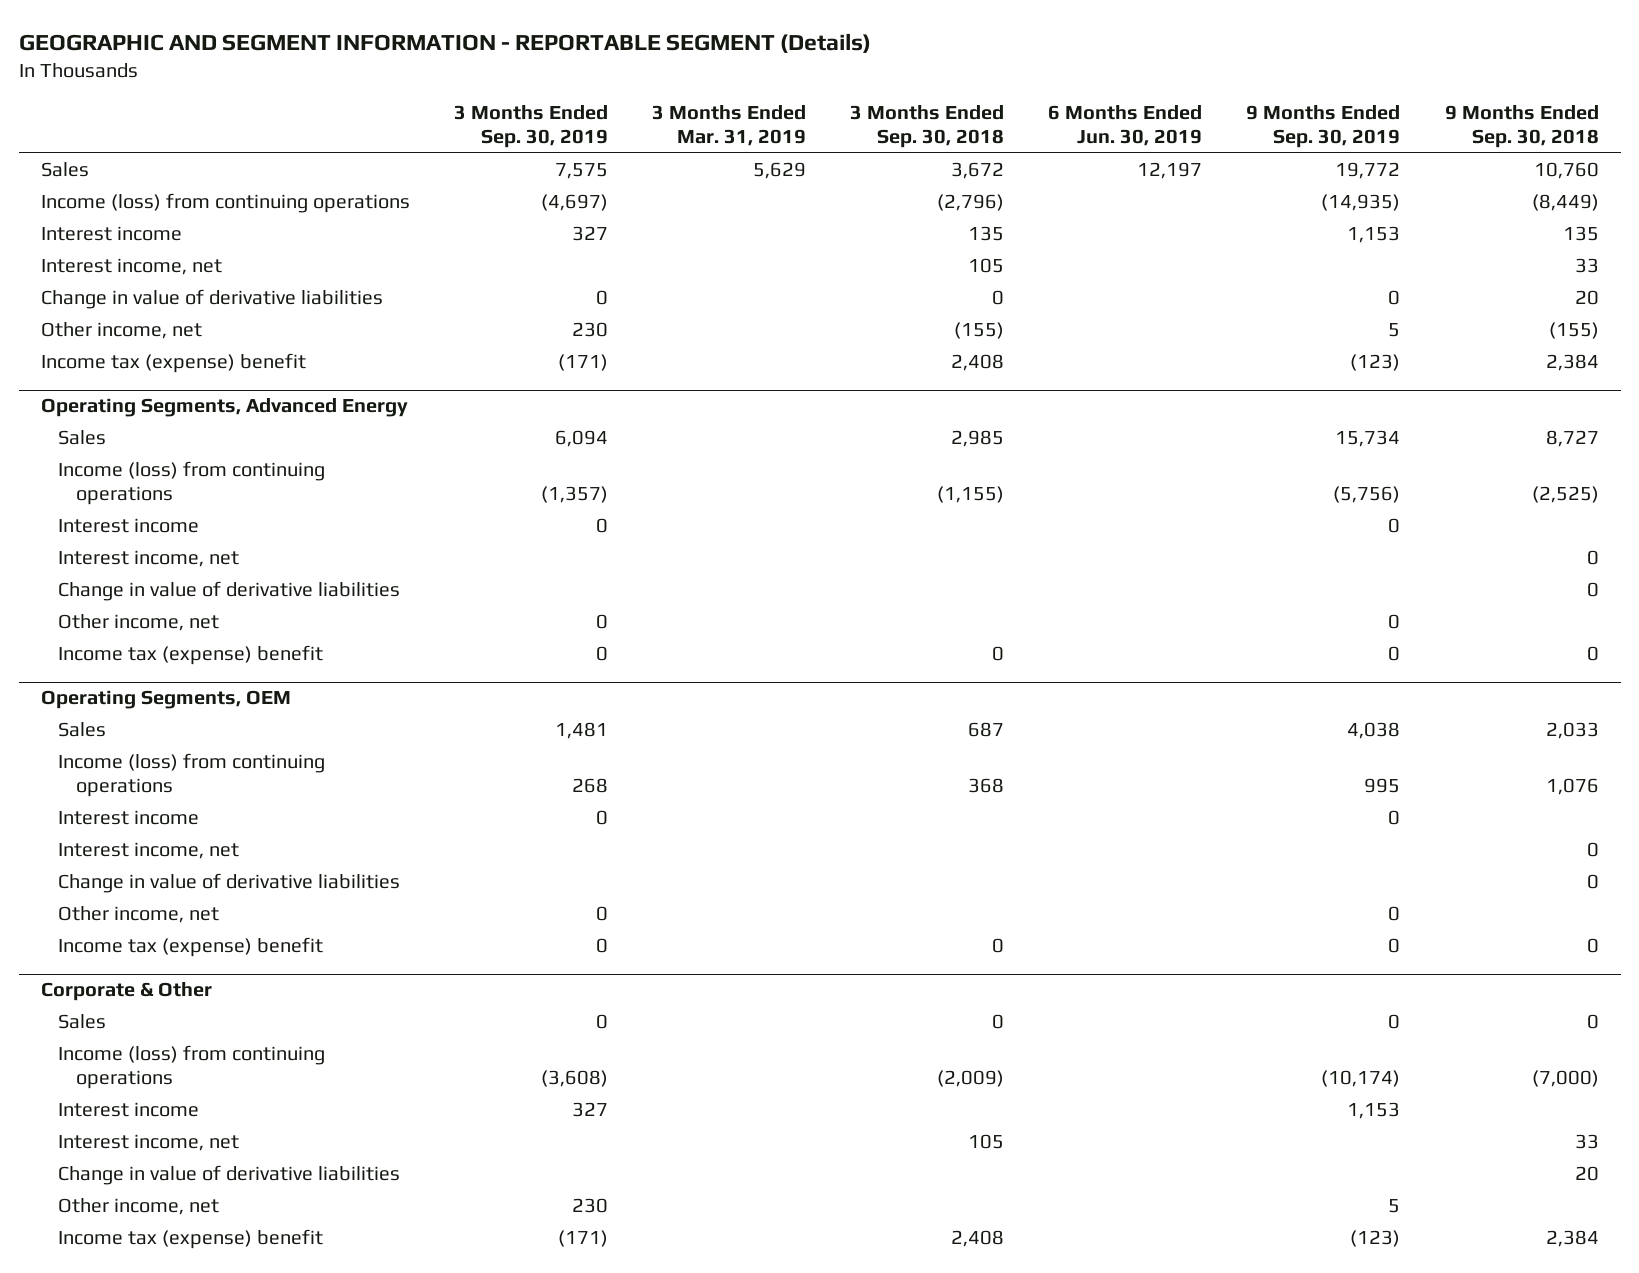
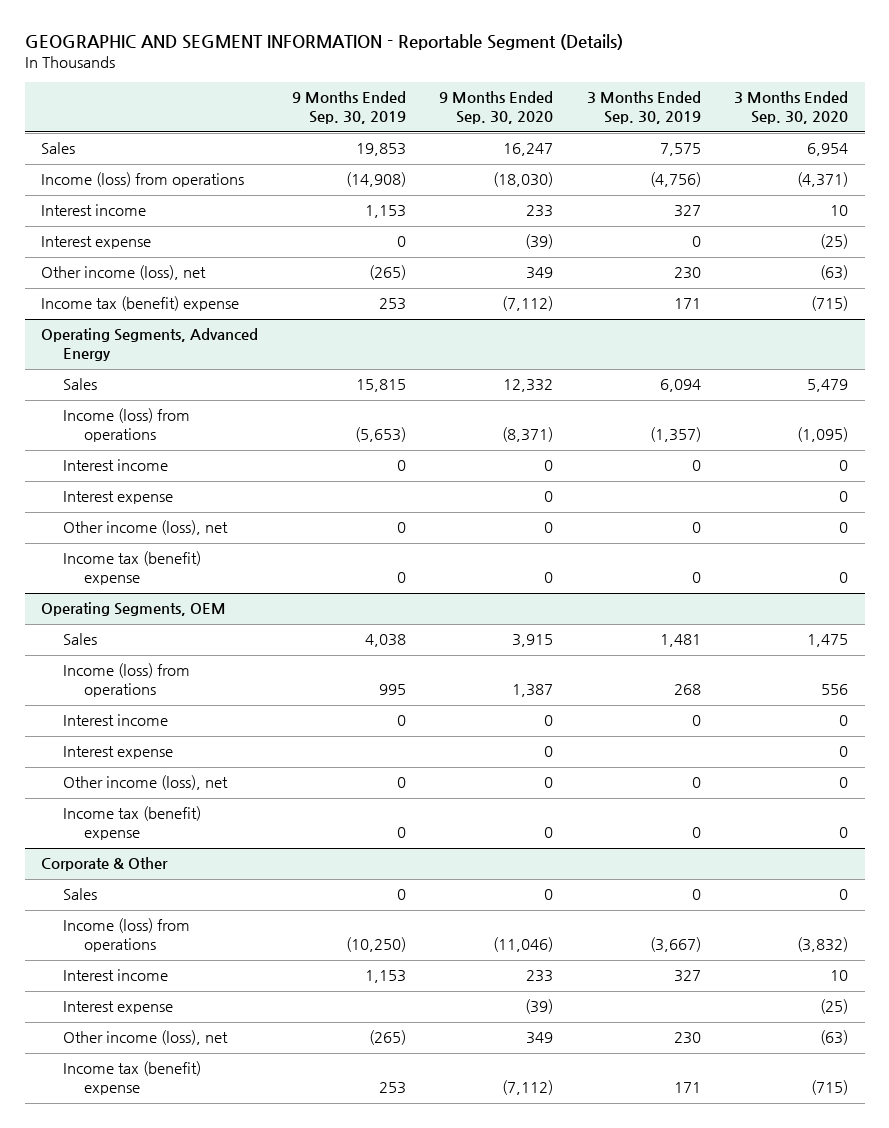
[18,32,871,53] GEOGRAPHIC AND SEGMENT INFORMATION - REPORTABLE SEGMENT (Details) -> [24,34,623,51] GEOGRAPHIC AND SEGMENT INFORMATION - Reportable Segment (Details)
[652,105,807,147] 3 Months Ended Mar. 31, 2019 -> none
[850,105,1005,149] 3 Months Ended Sep. 30, 2018 -> none
[1048,105,1203,147] 6 Months Ended Jun. 30, 2019 -> none
[1444,105,1599,149] 9 Months Ended Sep. 30, 2018 -> none
none -> [439,91,554,125] 9 Months Ended Sep. 30, 2020
none -> [734,91,849,125] 3 Months Ended Sep. 30, 2020
[1335,162,1401,180] 19,772 -> [355,143,406,157] 19,853
[40,193,410,214] Income (loss) from continuing operations -> [41,172,245,188] Income (loss) from operations
[540,194,608,212] (4,697) -> [649,172,701,188] (4,756)
[1321,194,1401,212] (14,935) -> [345,172,406,188] (14,908)
[40,258,222,276] Interest income, net -> none
[40,289,383,310] Change in value of derivative liabilities -> none
none -> [41,236,152,250] Interest expense
[40,322,202,340] Other income, net -> [41,265,207,281] Other income (loss), net
[1388,323,1401,338] 5 -> [368,265,406,281] (265)
[40,353,306,374] Income tax (expense) benefit -> [41,296,240,312] Income tax (benefit) expense
[557,354,608,372] (171) -> [673,298,701,310] 171
[1350,354,1401,372] (123) -> [378,298,406,311] 253
[1335,430,1401,448] 15,734 -> [355,379,406,393] 15,815
[58,461,326,506] Income (loss) from continuing operations -> [62,408,190,443] Income (loss) from operations
[1333,486,1401,504] (5,756) -> [354,427,406,443] (5,653)
[58,550,240,568] Interest income, net -> none
[58,581,401,602] Change in value of derivative liabilities -> none
none -> [62,491,173,505] Interest expense
[58,614,220,632] Other income, net -> [62,520,228,536] Other income (loss), net
[58,645,324,666] Income tax (expense) benefit -> [62,551,201,586] Income tax (benefit) expense
[58,753,326,798] Income (loss) from continuing operations -> [62,663,190,698] Income (loss) from operations
[58,842,240,860] Interest income, net -> none
[58,873,401,894] Change in value of derivative liabilities -> none
none -> [62,746,173,760] Interest expense
[58,906,220,924] Other income, net -> [62,775,228,791] Other income (loss), net
[58,937,324,958] Income tax (expense) benefit -> [62,806,201,841] Income tax (benefit) expense
[58,1045,326,1090] Income (loss) from continuing operations -> [62,918,190,953] Income (loss) from operations
[540,1070,608,1088] (3,608) -> [649,937,701,953] (3,667)
[1321,1070,1401,1088] (10,174) -> [345,937,406,953] (10,250)
[58,1134,240,1152] Interest income, net -> none
[58,1165,401,1186] Change in value of derivative liabilities -> none
none -> [62,1001,173,1015] Interest expense
[58,1198,220,1216] Other income, net -> [62,1030,228,1046] Other income (loss), net
[1388,1199,1401,1214] 5 -> [368,1030,406,1046] (265)
[58,1229,324,1250] Income tax (expense) benefit -> [62,1061,201,1096] Income tax (benefit) expense
[557,1230,608,1248] (171) -> [673,1082,701,1094] 171
[1350,1230,1401,1248] (123) -> [378,1082,406,1095] 253

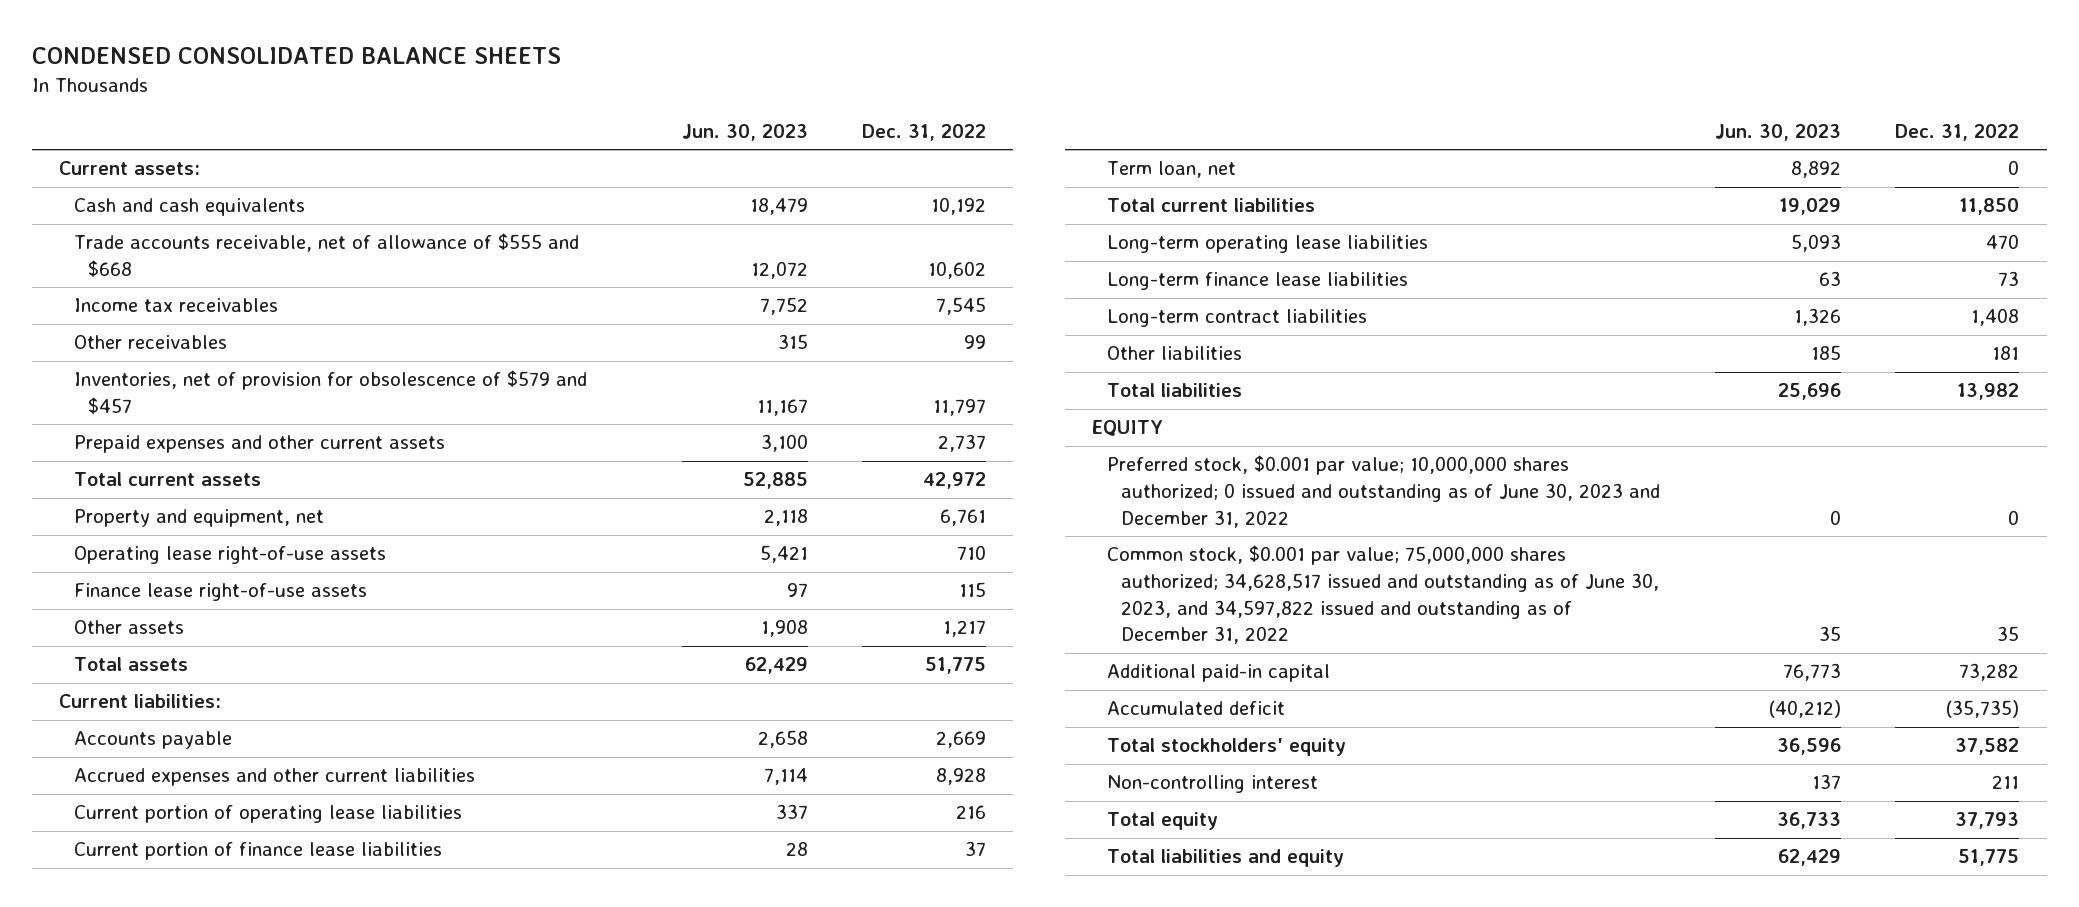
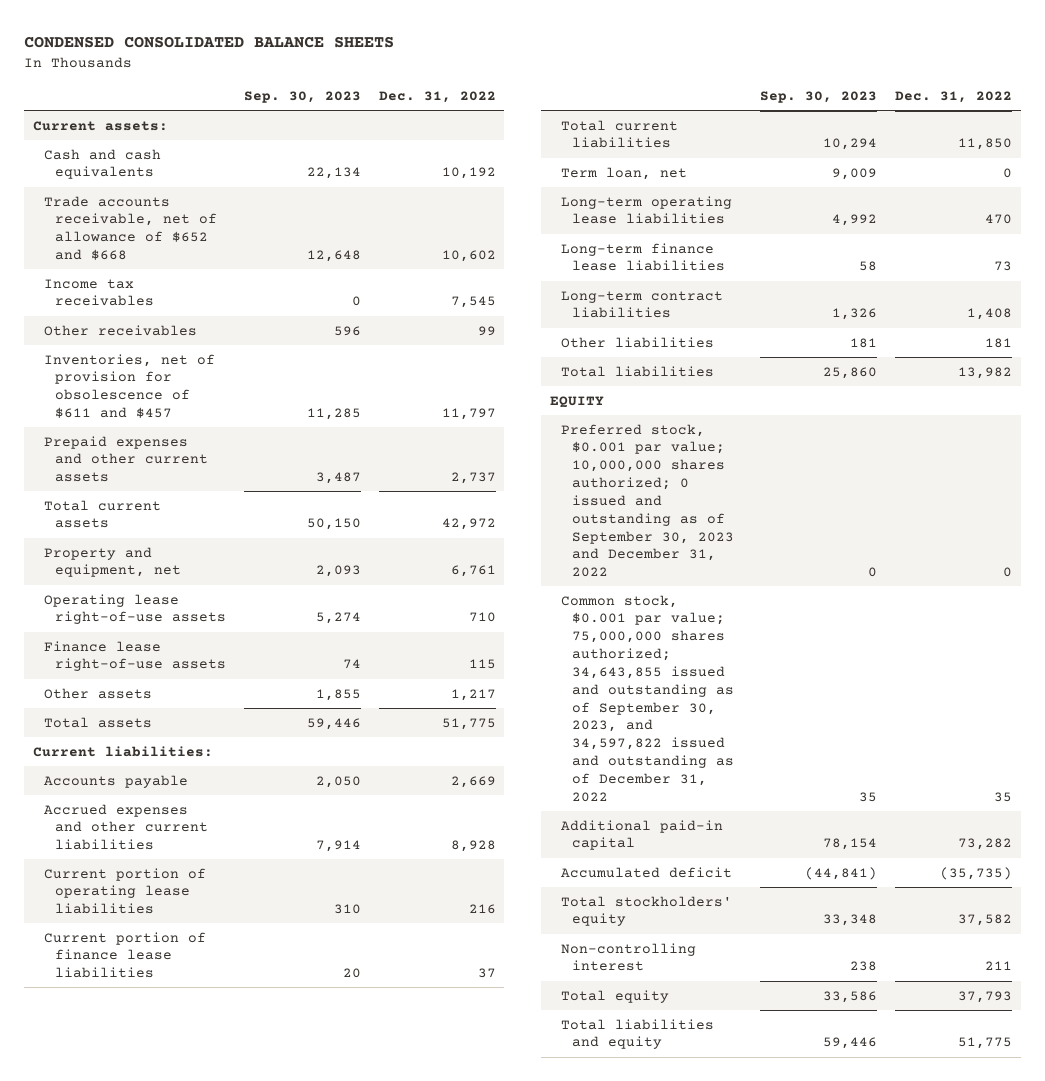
[681,124,808,142] Jun. 30, 2023 -> none
none -> [243,90,361,103] Sep. 30, 2023
[73,233,579,278] Trade accounts receivable, net of allowance of $555 and $668 -> [44,195,217,261] Trade accounts receivable, net of allowance of $652 and $668
[73,370,587,415] Inventories, net of provision for obsolescence of $579 and $457 -> [44,353,216,419] Inventories, net of provision for obsolescence of $611 and $457
[1106,161,1236,179] Term loan, net -> [560,166,687,180] Term loan, net
[1106,455,1661,528] Preferred stock, $0.001 par value; 10,000,000 shares authorized; 0 issued and outstanding as of June 30, 2023 and December 31, 2022 -> [560,423,734,578] Preferred stock, $0.001 par value; 10,000,000 shares authorized; 0 issued and outstanding as of September 30, 2023 and December 31, 2022
[1106,545,1660,645] Common stock, $0.001 par value; 75,000,000 shares authorized; 34,628,517 issued and outstanding as of June 30, 2023, and 34,597,822 issued and outstanding as of December 31, 2022 -> [560,594,734,802] Common stock, $0.001 par value; 75,000,000 shares authorized; 34,643,855 issued and outstanding as of September 30, 2023, and 34,597,822 issued and outstanding as of December 31, 2022

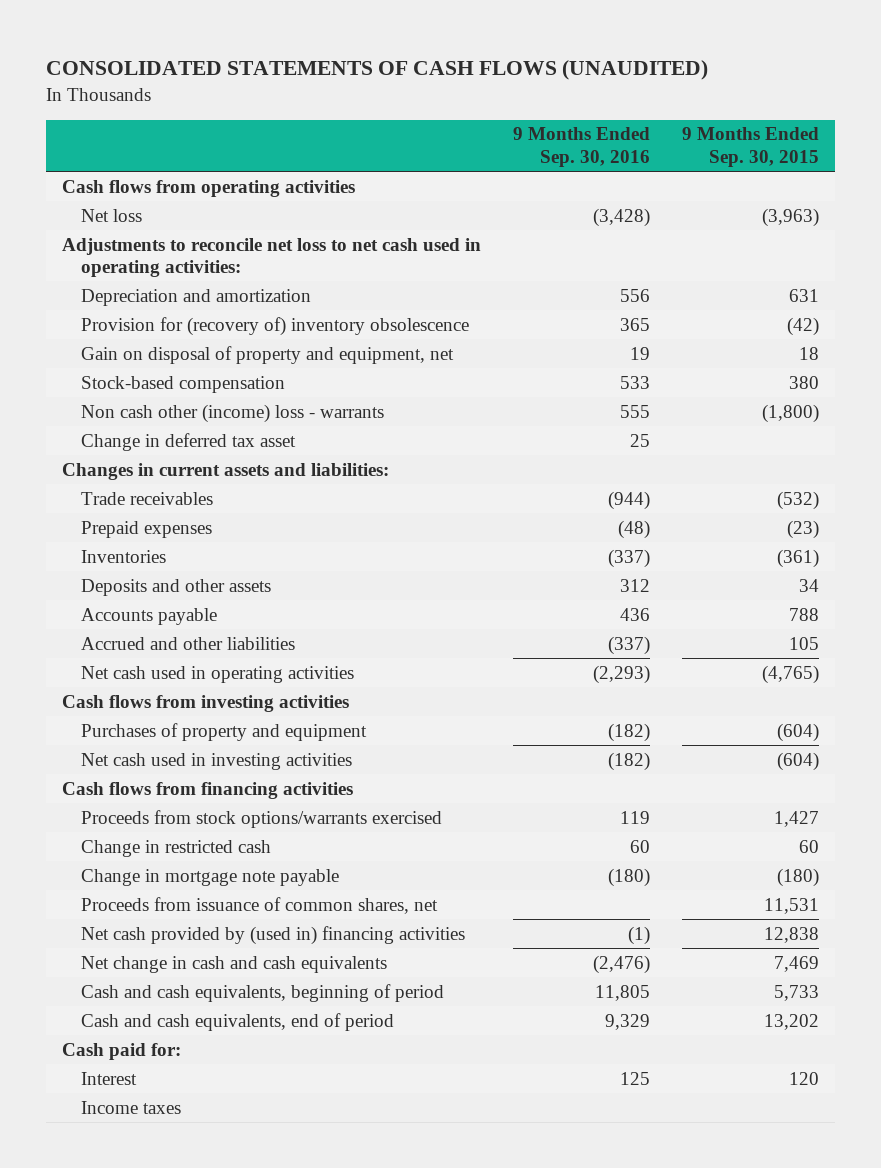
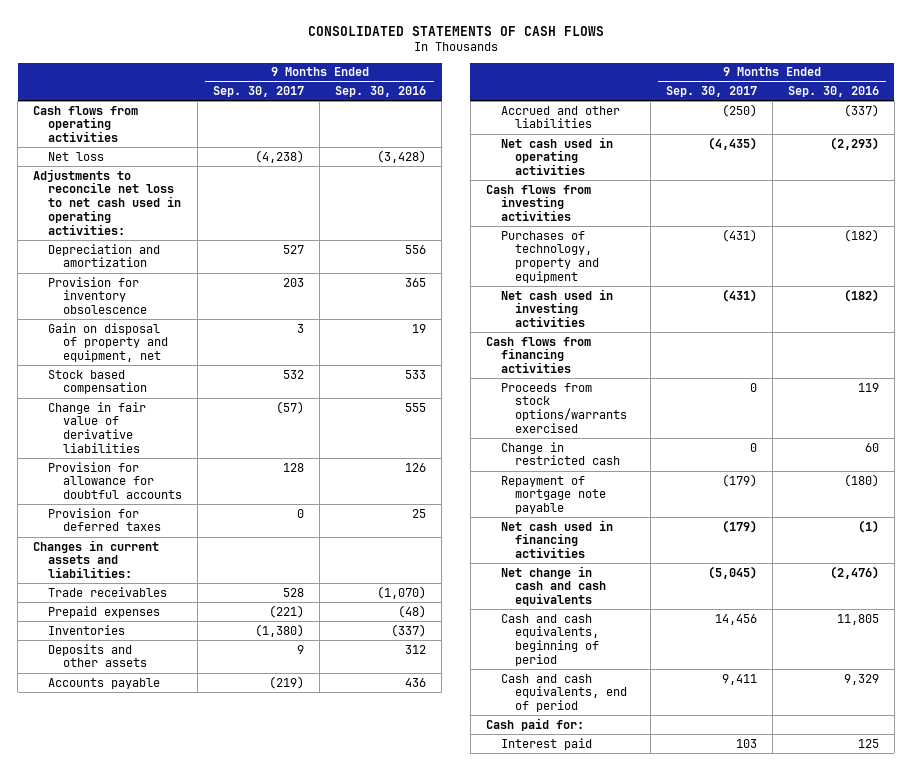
[45,60,708,81] CONSOLIDATED STATEMENTS OF CASH FLOWS (UNAUDITED) -> [308,25,605,36] CONSOLIDATED STATEMENTS OF CASH FLOWS
[682,127,820,167] 9 Months Ended Sep. 30, 2015 -> none
none -> [213,85,305,97] Sep. 30, 2017
[81,316,470,336] Provision for (recovery of) inventory obsolescence -> [48,276,147,315] Provision for inventory obsolescence
[81,432,297,451] Change in deferred tax asset -> none
[81,375,286,393] Stock-based compensation -> [48,369,147,395] Stock based compensation
[81,403,385,423] Non cash other (income) loss - warrants -> [48,401,147,454] Change in fair value of derivative liabilities
none -> [48,461,182,500] Provision for allowance for doubtful accounts
none -> [48,507,161,532] Provision for deferred taxes
[608,490,651,510] (944) -> [377,585,427,599] (1,070)
[81,722,368,741] Purchases of property and equipment -> [500,230,600,284] Purchases of technology, property and equipment
[81,868,340,886] Change in mortgage note payable -> none
[81,896,439,914] Proceeds from issuance of common shares, net -> none
none -> [500,475,607,515] Repayment of mortgage note payable
[81,925,466,945] Net cash provided by (used in) financing activities -> [500,519,613,559] Net cash used in financing activities
[81,1100,182,1114] Income taxes -> none
[81,1071,138,1085] Interest -> [500,737,592,750] Interest paid

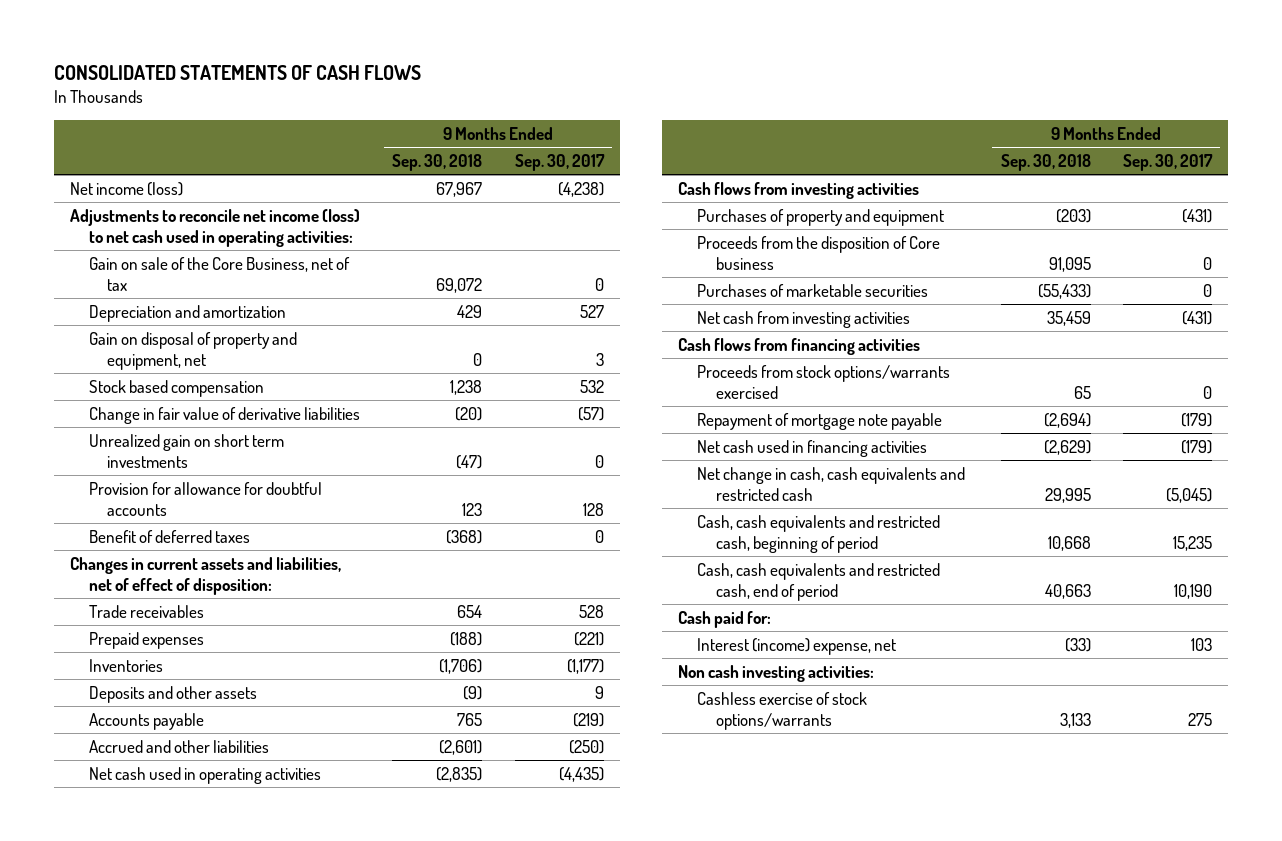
[335,85,427,97] Sep. 30, 2016 -> none
none -> [392,154,483,172] Sep. 30, 2018
[33,105,139,143] Cash flows from operating activities -> none
[48,151,105,161] Net loss -> [70,181,184,196] Net income (loss)
[33,168,182,236] Adjustments to reconcile net loss to net cash used in operating activities: -> [70,208,361,247] Adjustments to reconcile net income (loss) to net cash used in operating activities:
none -> [88,256,350,291] Gain on sale of the Core Business, net of tax
[48,276,147,315] Provision for inventory obsolescence -> none
none -> [88,433,284,468] Unrealized gain on short term investments
[48,507,161,532] Provision for deferred taxes -> [88,529,250,543] Benefit of deferred taxes
[33,539,160,579] Changes in current assets and liabilities: -> [70,556,342,595] Changes in current assets and liabilities, net of effect of disposition:
[255,623,305,637] (1,380) -> [566,658,604,674] (1,177)
[500,230,600,284] Purchases of technology, property and equipment -> [696,208,944,226] Purchases of property and equipment
none -> [696,235,940,270] Proceeds from the disposition of Core business
none -> [696,283,928,297] Purchases of marketable securities
[500,288,613,328] Net cash used in investing activities -> [696,310,910,328] Net cash from investing activities
[500,441,621,466] Change in restricted cash -> none
[500,565,607,607] Net change in cash and cash equivalents -> [696,466,965,501] Net change in cash, cash equivalents and restricted cash
[500,613,600,667] Cash and cash equivalents, beginning of period -> [696,514,940,553] Cash, cash equivalents and restricted cash, beginning of period
[714,613,757,625] 14,456 -> [1172,535,1212,551] 15,235
[500,673,628,713] Cash and cash equivalents, end of period -> [696,562,940,601] Cash, cash equivalents and restricted cash, end of period
[721,673,757,685] 9,411 -> [1173,583,1212,599] 10,190
[500,737,592,750] Interest paid -> none
none -> [696,637,896,655] Interest (income) expense, net
none -> [678,664,875,682] Non cash investing activities:
none -> [696,691,867,730] Cashless exercise of stock options/warrants

